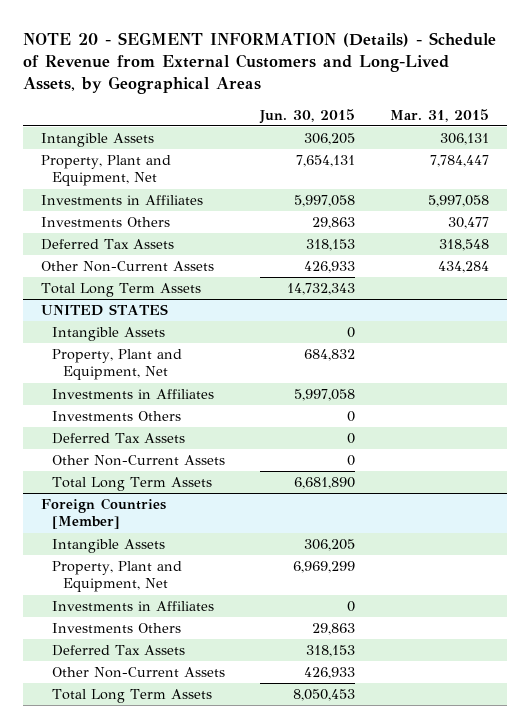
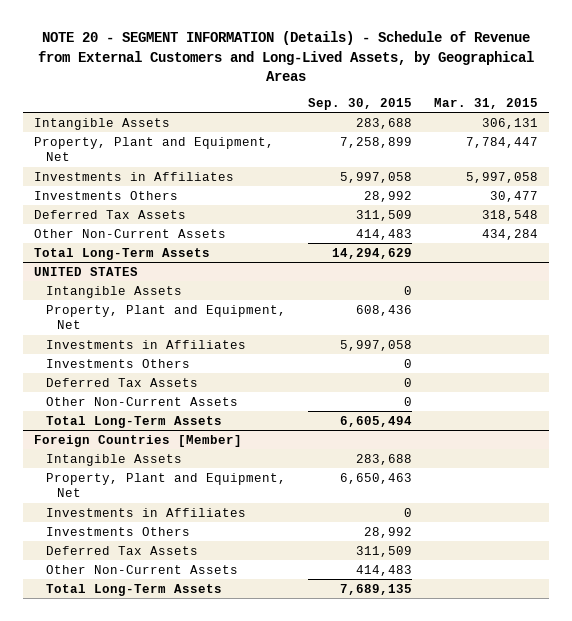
[258,108,355,124] Jun. 30, 2015 -> none
none -> [307,97,412,110] Sep. 30, 2015
[40,283,201,298] Total Long Term Assets -> [34,247,211,260] Total Long-Term Assets
[51,477,212,492] Total Long Term Assets -> [45,415,222,428] Total Long-Term Assets
[51,689,212,704] Total Long Term Assets -> [45,583,222,596] Total Long-Term Assets

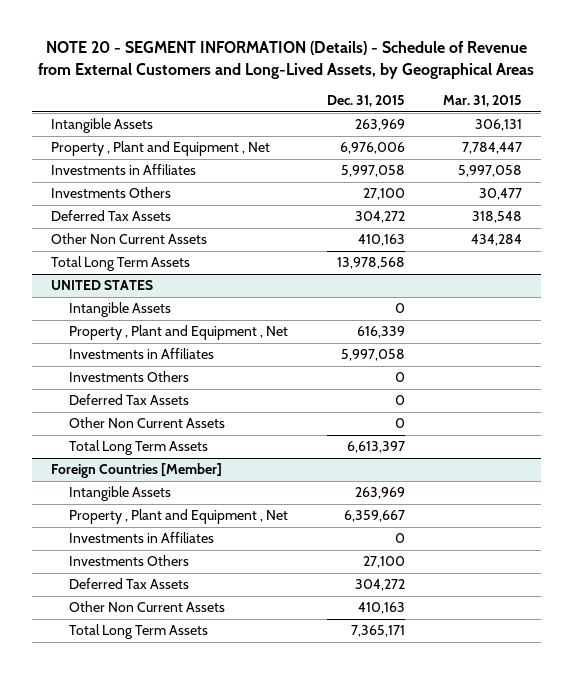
[307,97,412,110] Sep. 30, 2015 -> none
none -> [326,95,405,108] Dec. 31, 2015
[34,136,275,162] Property, Plant and Equipment, Net -> [50,141,270,157] Property , Plant and Equipment , Net
[34,228,227,238] Other Non-Current Assets -> [50,233,207,245] Other Non Current Assets
[34,247,211,260] Total Long-Term Assets -> [50,256,190,272] Total Long Term Assets
[45,304,286,330] Property, Plant and Equipment, Net -> [69,325,289,341] Property , Plant and Equipment , Net
[45,396,238,406] Other Non-Current Assets -> [69,417,226,429] Other Non Current Assets
[45,415,222,428] Total Long-Term Assets -> [69,440,209,456] Total Long Term Assets
[45,472,286,498] Property, Plant and Equipment, Net -> [69,509,289,525] Property , Plant and Equipment , Net
[45,564,238,574] Other Non-Current Assets -> [69,601,226,613] Other Non Current Assets
[45,583,222,596] Total Long-Term Assets -> [69,624,209,640] Total Long Term Assets

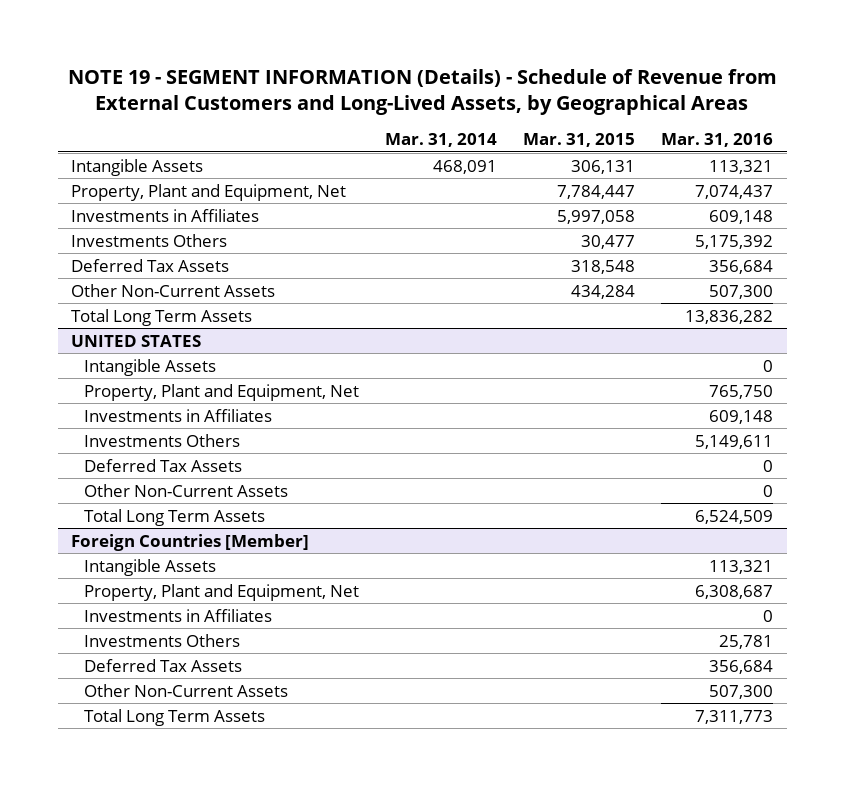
[38,41,535,80] NOTE 20 - SEGMENT INFORMATION (Details) - Schedule of Revenue from External Customers and Long-Lived Assets, by Geographical Areas -> [68,68,778,115] NOTE 19 - SEGMENT INFORMATION (Details) - Schedule of Revenue from External Customers and Long-Lived Assets, by Geographical Areas
[326,95,405,108] Dec. 31, 2015 -> none
none -> [385,133,498,148] Mar. 31, 2014
none -> [661,133,774,148] Mar. 31, 2016
[50,141,270,157] Property , Plant and Equipment , Net -> [70,183,346,201] Property, Plant and Equipment, Net
[50,233,207,245] Other Non Current Assets -> [70,283,275,297] Other Non-Current Assets
[69,325,289,341] Property , Plant and Equipment , Net -> [84,383,360,401] Property, Plant and Equipment, Net
[69,417,226,429] Other Non Current Assets -> [84,483,289,497] Other Non-Current Assets
[69,509,289,525] Property , Plant and Equipment , Net -> [84,583,360,601] Property, Plant and Equipment, Net
[69,601,226,613] Other Non Current Assets -> [84,683,289,697] Other Non-Current Assets

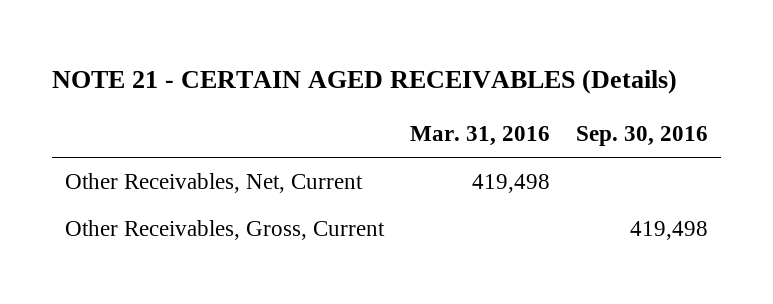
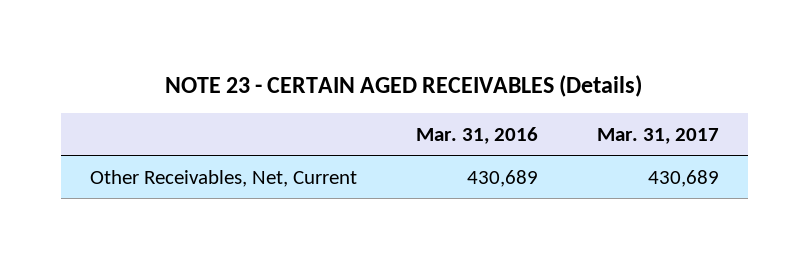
[52,68,678,94] NOTE 21 - CERTAIN AGED RECEIVABLES (Details) -> [165,74,643,97] NOTE 23 - CERTAIN AGED RECEIVABLES (Details)
[575,126,708,147] Sep. 30, 2016 -> none
none -> [596,127,719,144] Mar. 31, 2017
[65,219,386,240] Other Receivables, Gross, Current -> none
[471,173,550,193] 419,498 -> [466,169,538,187] 430,689

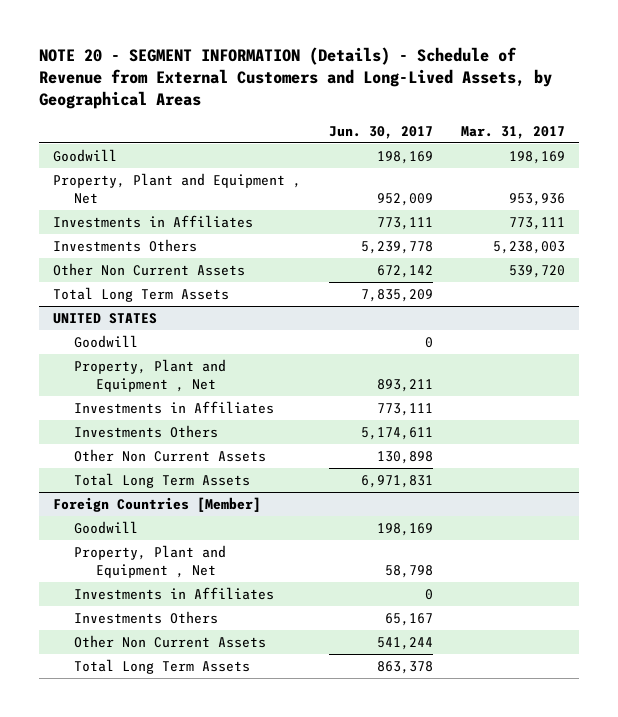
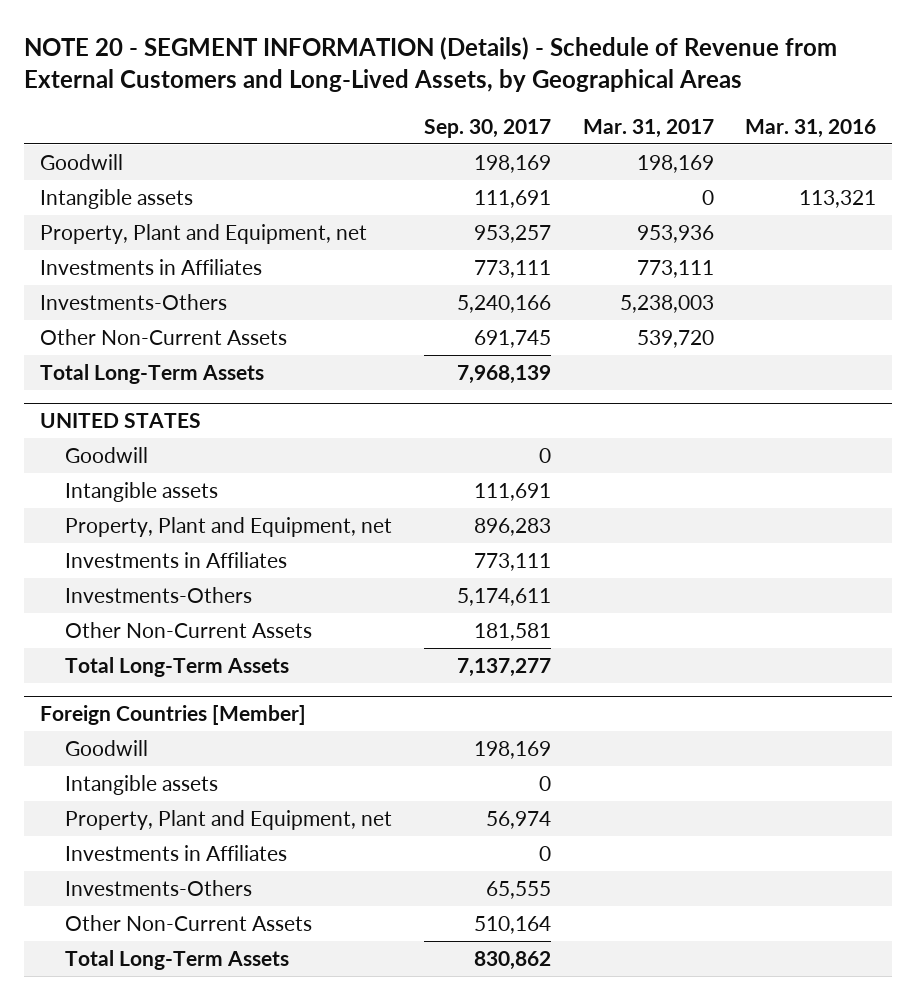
[328,125,433,139] Jun. 30, 2017 -> none
none -> [423,118,551,138] Sep. 30, 2017
none -> [745,118,877,138] Mar. 31, 2016
none -> [40,188,194,209] Intangible assets
[52,172,301,205] Property, Plant and Equipment , Net -> [40,223,368,244] Property, Plant and Equipment, net
[52,238,197,252] Investments Others -> [40,293,228,310] Investments-Others
[52,262,245,276] Other Non Current Assets -> [40,328,288,345] Other Non-Current Assets
[52,286,229,302] Total Long Term Assets -> [40,363,265,384] Total Long-Term Assets
none -> [64,481,218,502] Intangible assets
[74,358,227,393] Property, Plant and Equipment , Net -> [64,516,392,537] Property, Plant and Equipment, net
[74,424,219,438] Investments Others -> [64,586,252,603] Investments-Others
[74,448,267,462] Other Non Current Assets -> [64,621,312,638] Other Non-Current Assets
[74,472,251,488] Total Long Term Assets -> [64,656,289,677] Total Long-Term Assets
none -> [64,774,218,795] Intangible assets
[74,544,227,579] Property, Plant and Equipment , Net -> [64,809,392,830] Property, Plant and Equipment, net
[74,610,219,624] Investments Others -> [64,879,252,896] Investments-Others
[74,634,267,648] Other Non Current Assets -> [64,914,312,931] Other Non-Current Assets
[74,658,251,674] Total Long Term Assets -> [64,949,289,970] Total Long-Term Assets

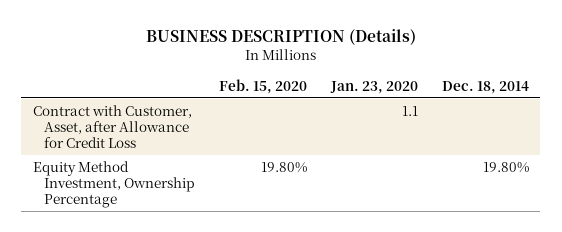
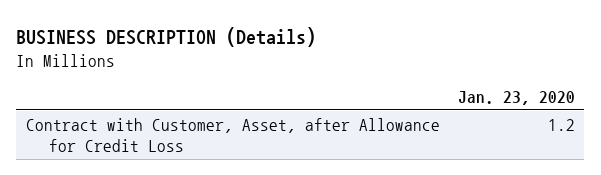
[219,78,308,94] Feb. 15, 2020 -> none
[441,80,529,94] Dec. 18, 2014 -> none
[33,160,196,209] Equity Method Investment, Ownership Percentage -> none
[401,105,418,116] 1.1 -> [548,118,576,131] 1.2

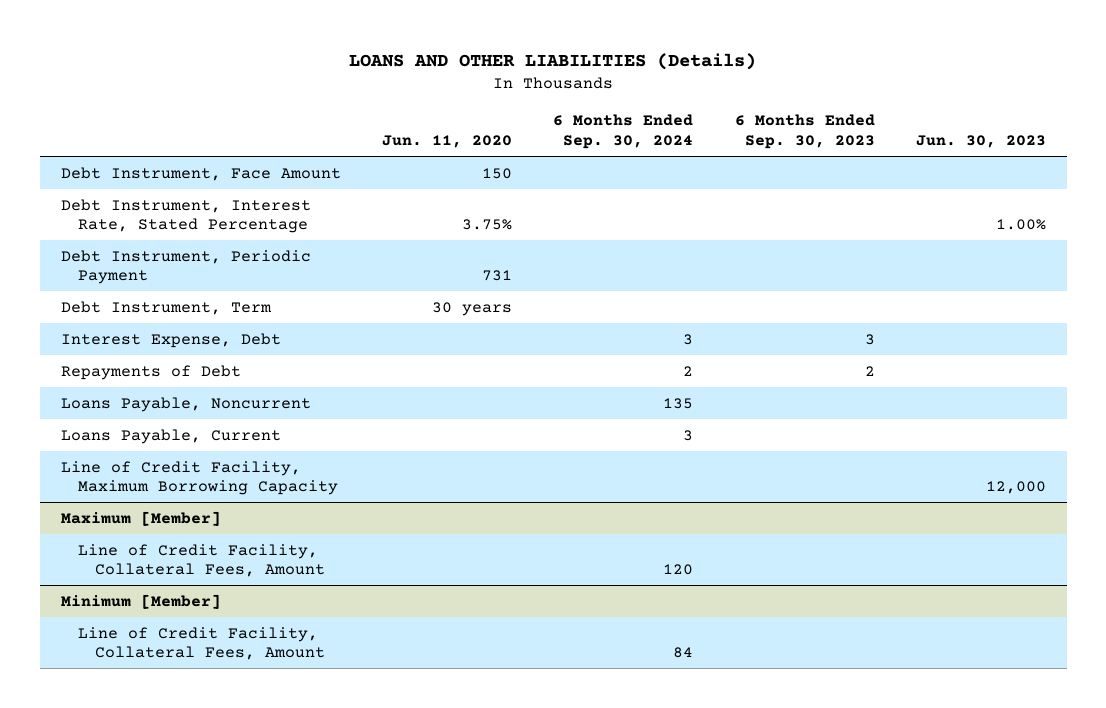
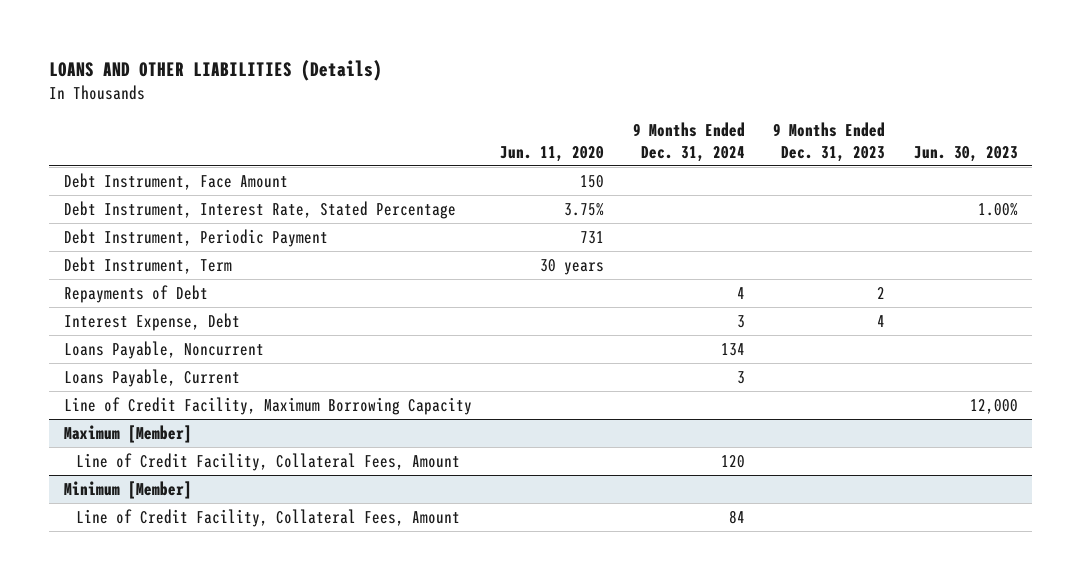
[553,114,694,150] 6 Months Ended Sep. 30, 2024 -> none
[734,114,875,150] 6 Months Ended Sep. 30, 2023 -> none
none -> [632,121,745,162] 9 Months Ended Dec. 31, 2024
none -> [773,121,886,162] 9 Months Ended Dec. 31, 2023
[60,332,281,348] Interest Expense, Debt -> [63,312,240,331] Interest Expense, Debt

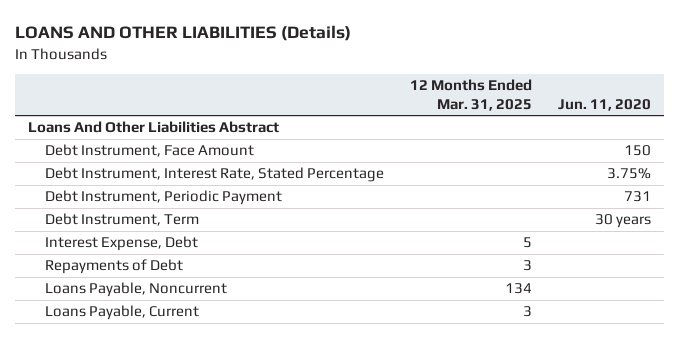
[632,121,745,162] 9 Months Ended Dec. 31, 2024 -> none
[773,121,886,162] 9 Months Ended Dec. 31, 2023 -> none
[914,145,1019,162] Jun. 30, 2023 -> none
none -> [409,78,532,111] 12 Months Ended Mar. 31, 2025
none -> [27,121,279,134] Loans And Other Liabilities Abstract
[63,284,208,303] Repayments of Debt -> [44,259,183,275] Repayments of Debt
[63,396,472,415] Line of Credit Facility, Maximum Borrowing Capacity -> none
[63,424,192,443] Maximum [Member] -> none
[76,452,461,471] Line of Credit Facility, Collateral Fees, Amount -> none
[63,480,192,499] Minimum [Member] -> none
[76,508,461,527] Line of Credit Facility, Collateral Fees, Amount -> none

